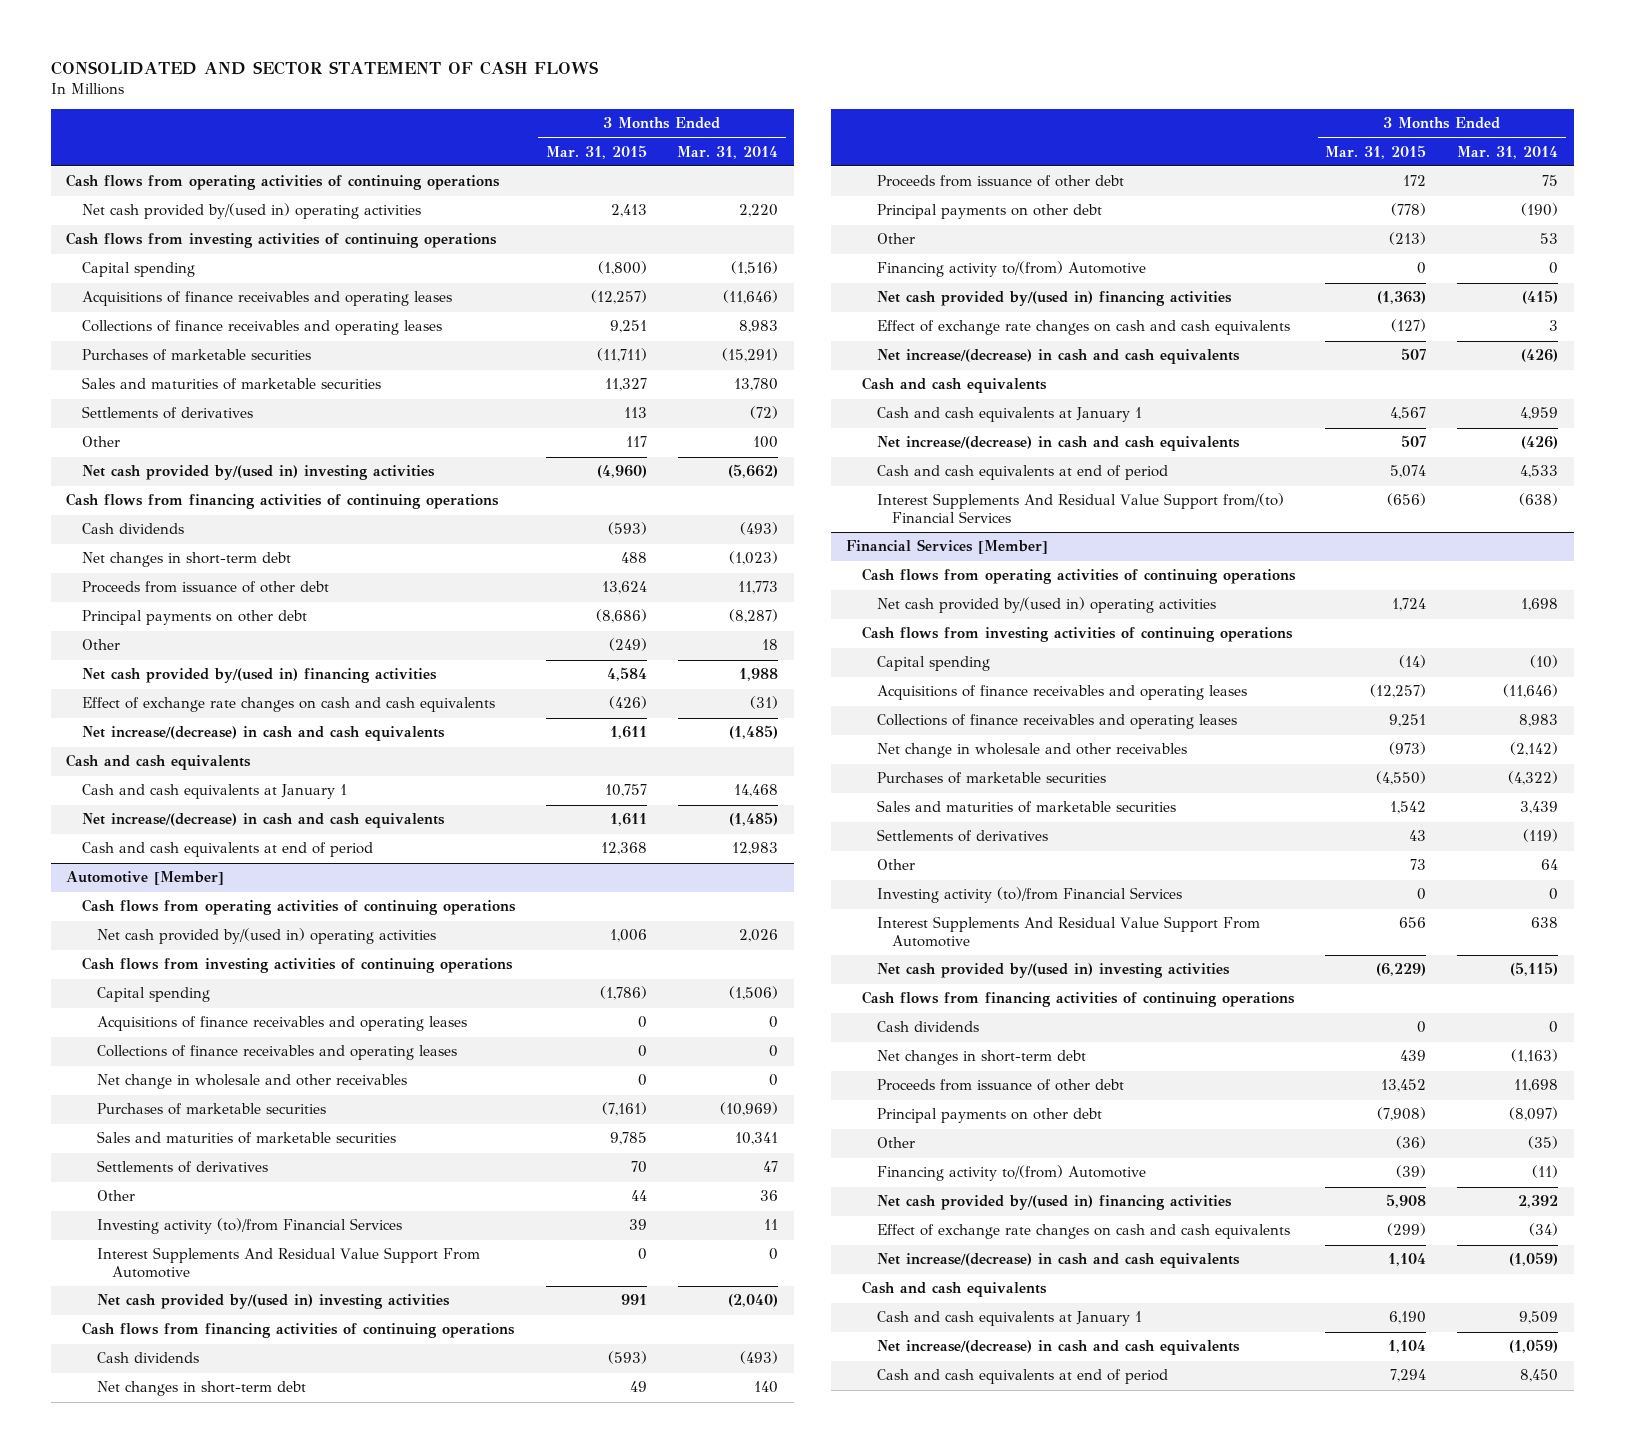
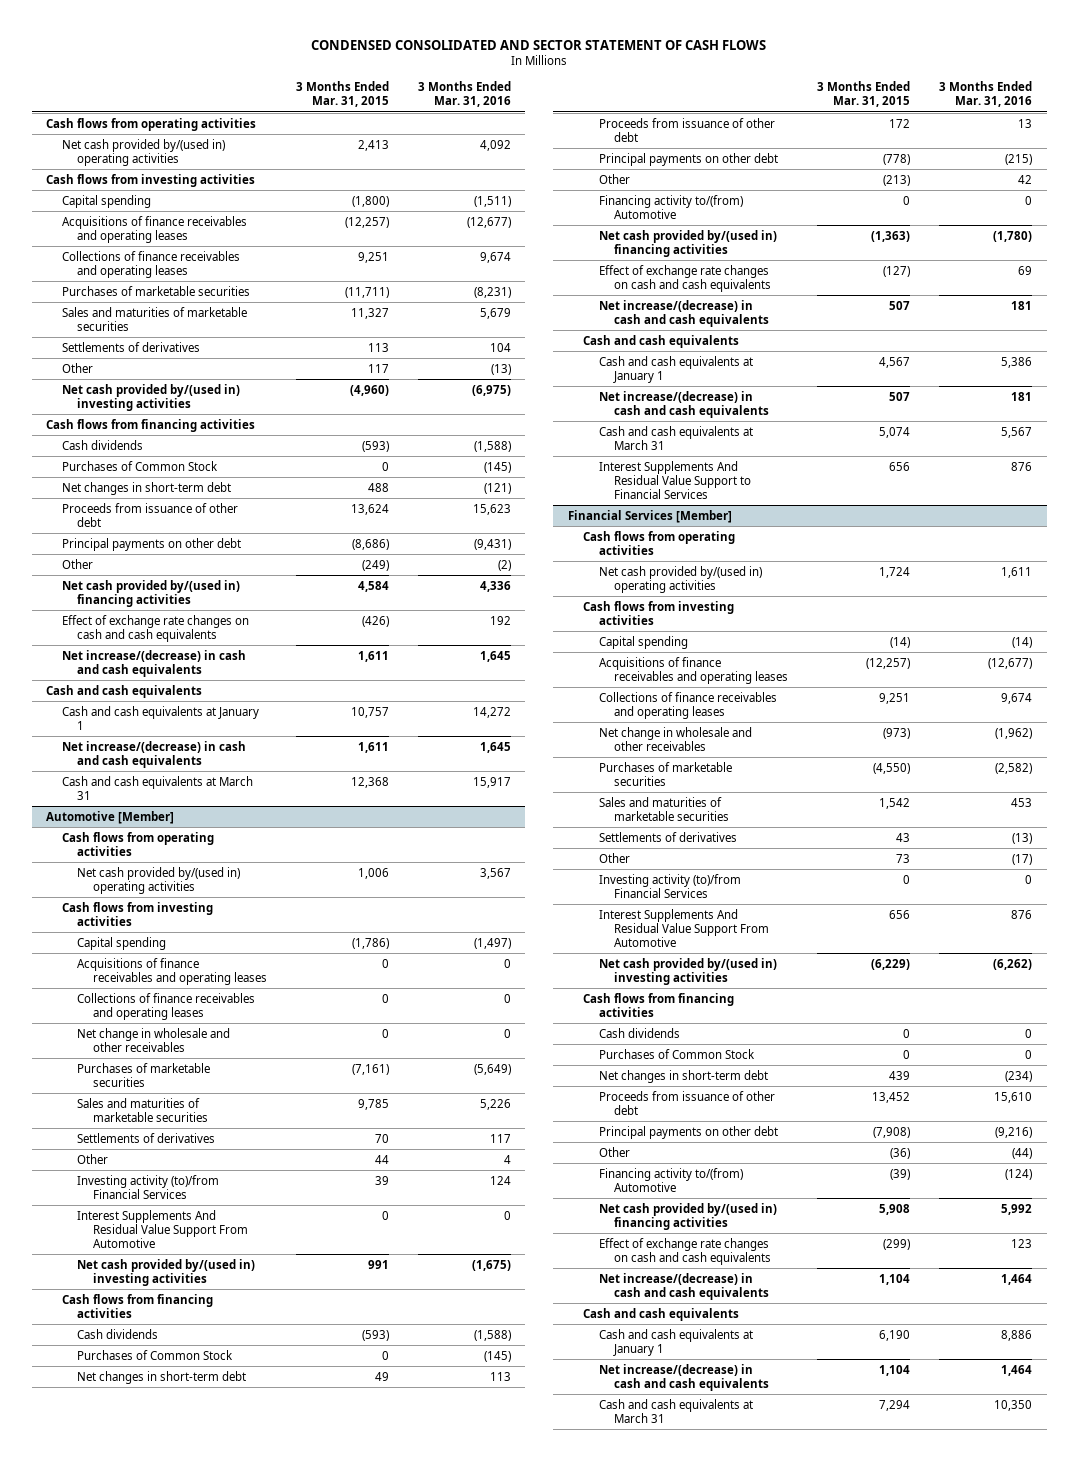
[50,60,598,75] CONSOLIDATED AND SECTOR STATEMENT OF CASH FLOWS -> [311,39,767,50] CONDENSED CONSOLIDATED AND SECTOR STATEMENT OF CASH FLOWS
[677,145,779,159] Mar. 31, 2014 -> none
none -> [417,81,511,108] 3 Months Ended Mar. 31, 2016
[66,174,501,191] Cash flows from operating activities of continuing operations -> [46,117,257,131] Cash flows from operating activities
[66,232,498,249] Cash flows from investing activities of continuing operations -> [46,173,256,187] Cash flows from investing activities
[66,493,500,510] Cash flows from financing activities of continuing operations -> [46,418,256,432] Cash flows from financing activities
none -> [61,460,218,471] Purchases of Common Stock
[81,842,373,858] Cash and cash equivalents at end of period -> [61,775,253,800] Cash and cash equivalents at March 31
[81,899,516,916] Cash flows from operating activities of continuing operations -> [61,831,214,856] Cash flows from operating activities
[81,957,513,974] Cash flows from investing activities of continuing operations -> [61,901,213,926] Cash flows from investing activities
[81,1322,515,1339] Cash flows from financing activities of continuing operations -> [61,1293,213,1318] Cash flows from financing activities
none -> [77,1349,234,1360] Purchases of Common Stock
[876,465,1168,481] Cash and cash equivalents at end of period -> [598,425,753,450] Cash and cash equivalents at March 31
[876,493,1284,523] Interest Supplements And Residual Value Support from/(to) Financial Services -> [598,460,752,499] Interest Supplements And Residual Value Support to Financial Services
[1387,493,1427,507] (656) -> [889,461,911,471] 656
[861,568,1296,585] Cash flows from operating activities of continuing operations -> [583,530,736,555] Cash flows from operating activities
[861,626,1293,643] Cash flows from investing activities of continuing operations -> [583,600,735,625] Cash flows from investing activities
[861,991,1295,1008] Cash flows from financing activities of continuing operations -> [583,992,735,1017] Cash flows from financing activities
none -> [598,1048,755,1059] Purchases of Common Stock
[876,1369,1168,1385] Cash and cash equivalents at end of period -> [598,1398,753,1423] Cash and cash equivalents at March 31

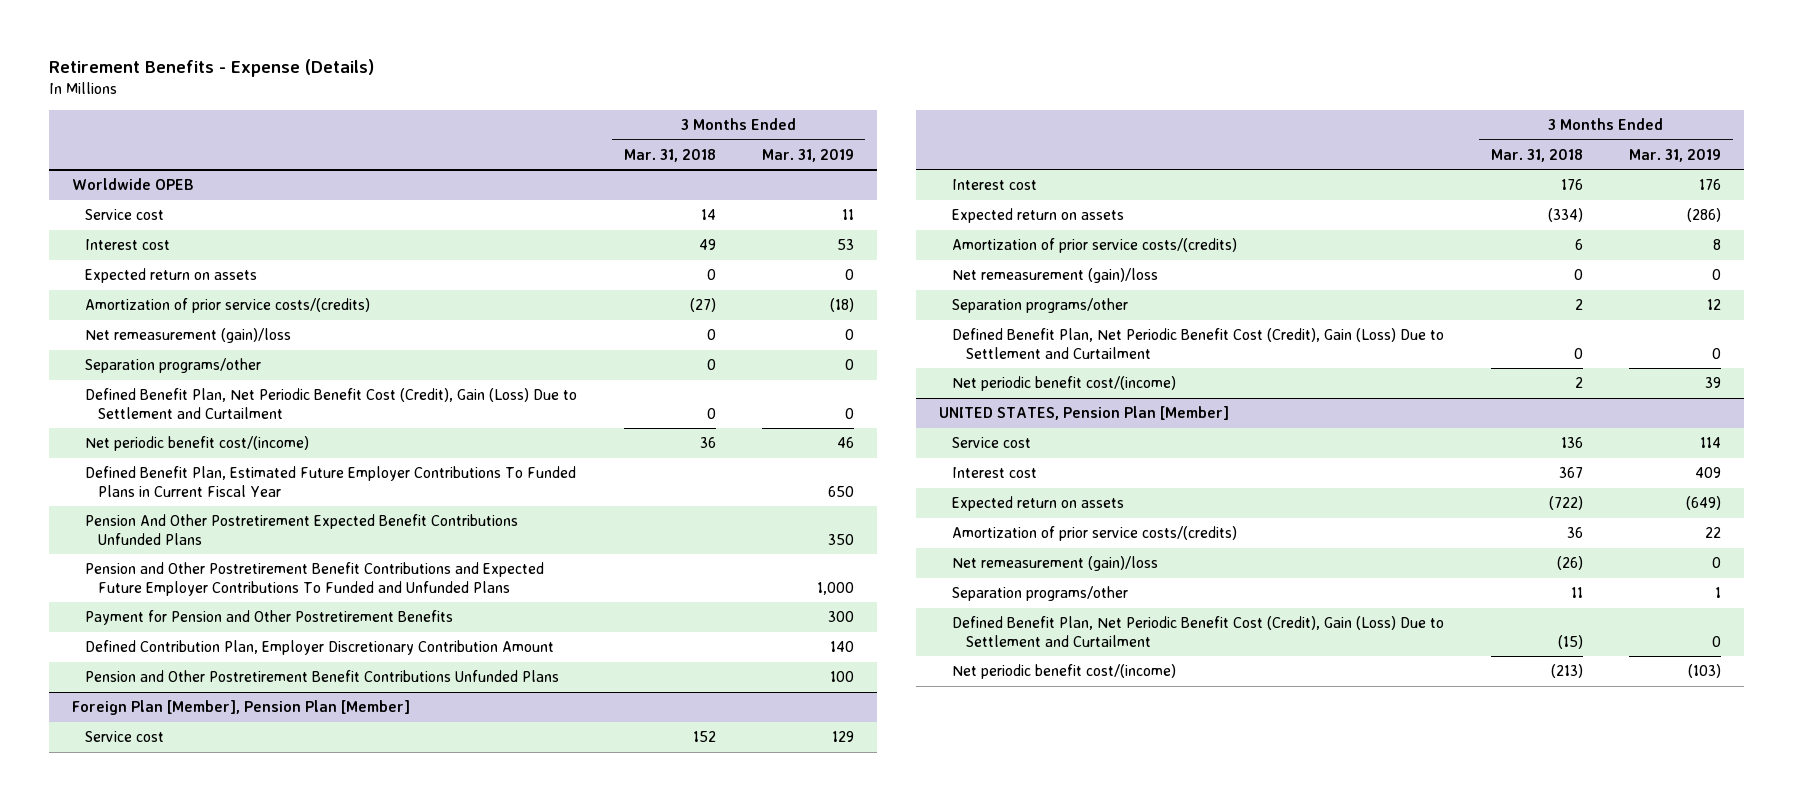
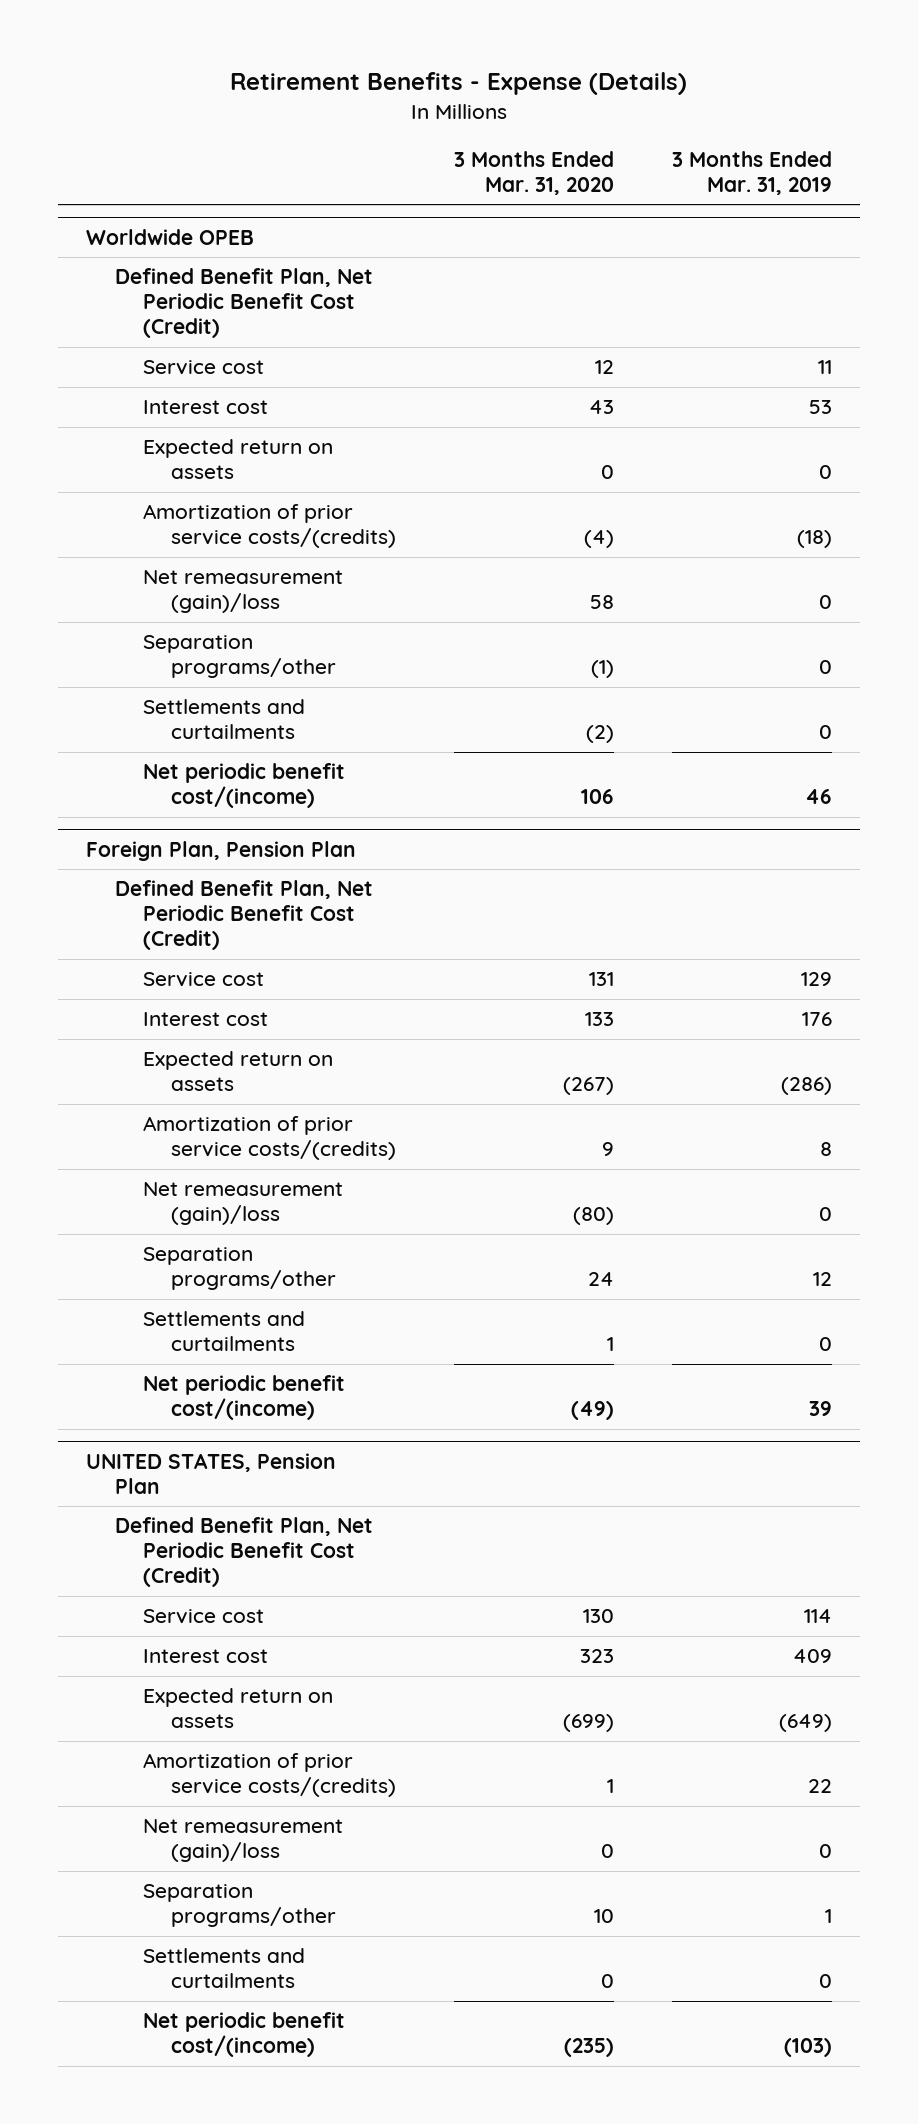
[623,148,716,162] Mar. 31, 2018 -> none
none -> [453,150,614,196] 3 Months Ended Mar. 31, 2020
none -> [114,268,373,339] Defined Benefit Plan, Net Periodic Benefit Cost (Credit)
[85,388,578,419] Defined Benefit Plan, Net Periodic Benefit Cost (Credit), Gain (Loss) Due to Settlement and Curtailment -> [142,699,305,740] Settlements and curtailments
[85,466,577,497] Defined Benefit Plan, Estimated Future Employer Contributions To Funded Plans in Current Fiscal Year -> none
[85,514,519,545] Pension And Other Postretirement Expected Benefit Contributions Unfunded Plans -> none
[85,562,545,596] Pension and Other Postretirement Benefit Contributions and Expected Future Employer Contributions To Funded and Unfunded Plans -> none
[85,610,454,626] Payment for Pension and Other Postretirement Benefits -> none
[85,640,555,656] Defined Contribution Plan, Employer Discretionary Contribution Amount -> none
[85,670,560,683] Pension and Other Postretirement Benefit Contributions Unfunded Plans -> none
[72,700,411,716] Foreign Plan [Member], Pension Plan [Member] -> [86,840,357,861] Foreign Plan, Pension Plan
none -> [114,880,373,951] Defined Benefit Plan, Net Periodic Benefit Cost (Credit)
[952,328,1445,359] Defined Benefit Plan, Net Periodic Benefit Cost (Credit), Gain (Loss) Due to Settlement and Curtailment -> [142,1311,305,1352] Settlements and curtailments
[939,406,1230,421] UNITED STATES, Pension Plan [Member] -> [86,1452,337,1494] UNITED STATES, Pension Plan
none -> [114,1517,373,1588] Defined Benefit Plan, Net Periodic Benefit Cost (Credit)
[952,616,1445,647] Defined Benefit Plan, Net Periodic Benefit Cost (Credit), Gain (Loss) Due to Settlement and Curtailment -> [142,1948,305,1989] Settlements and curtailments

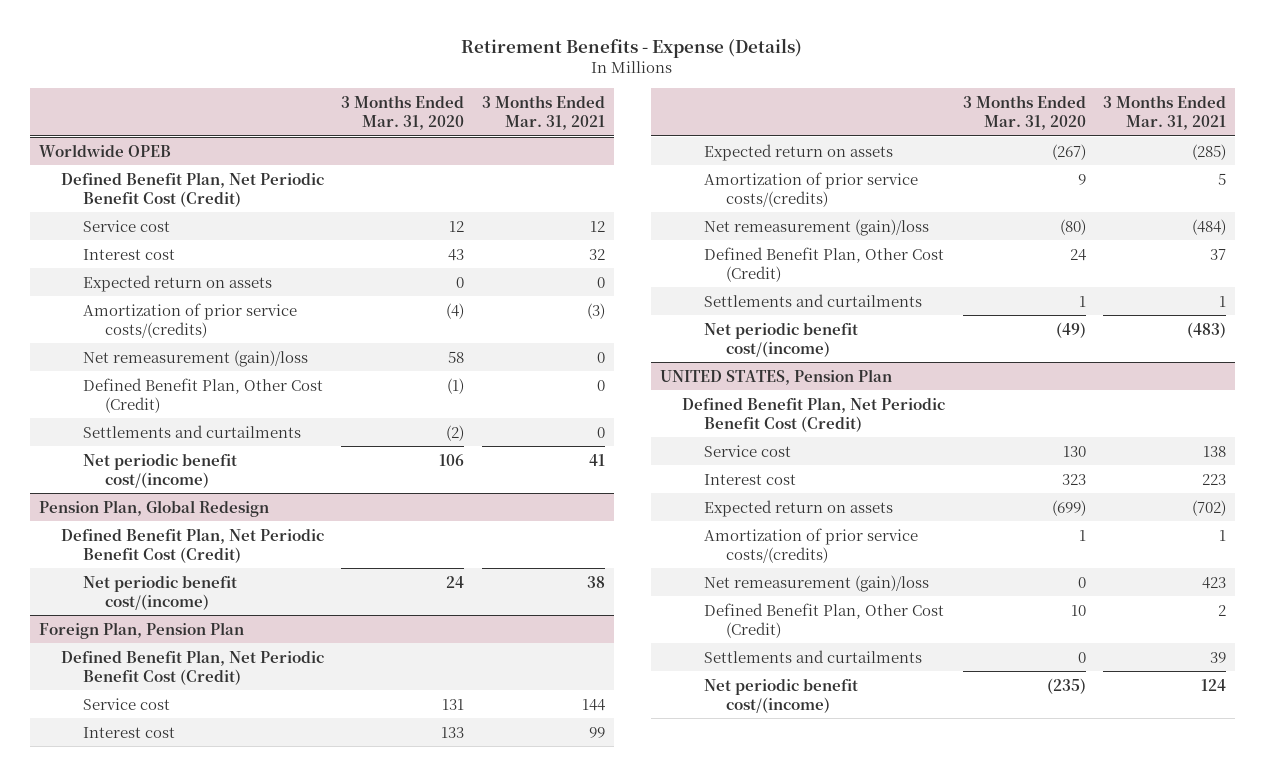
[671,150,832,196] 3 Months Ended Mar. 31, 2019 -> none
none -> [481,94,605,130] 3 Months Ended Mar. 31, 2021
[142,635,336,679] Separation programs/other -> none
none -> [82,377,323,413] Defined Benefit Plan, Other Cost (Credit)
none -> [38,499,269,517] Pension Plan, Global Redesign
none -> [60,527,324,563] Defined Benefit Plan, Net Periodic Benefit Cost (Credit)
none -> [82,575,237,610] Net periodic benefit cost/(income)
[142,1247,336,1291] Separation programs/other -> none
none -> [704,246,945,282] Defined Benefit Plan, Other Cost (Credit)
[142,1884,336,1928] Separation programs/other -> none
none -> [704,602,945,638] Defined Benefit Plan, Other Cost (Credit)

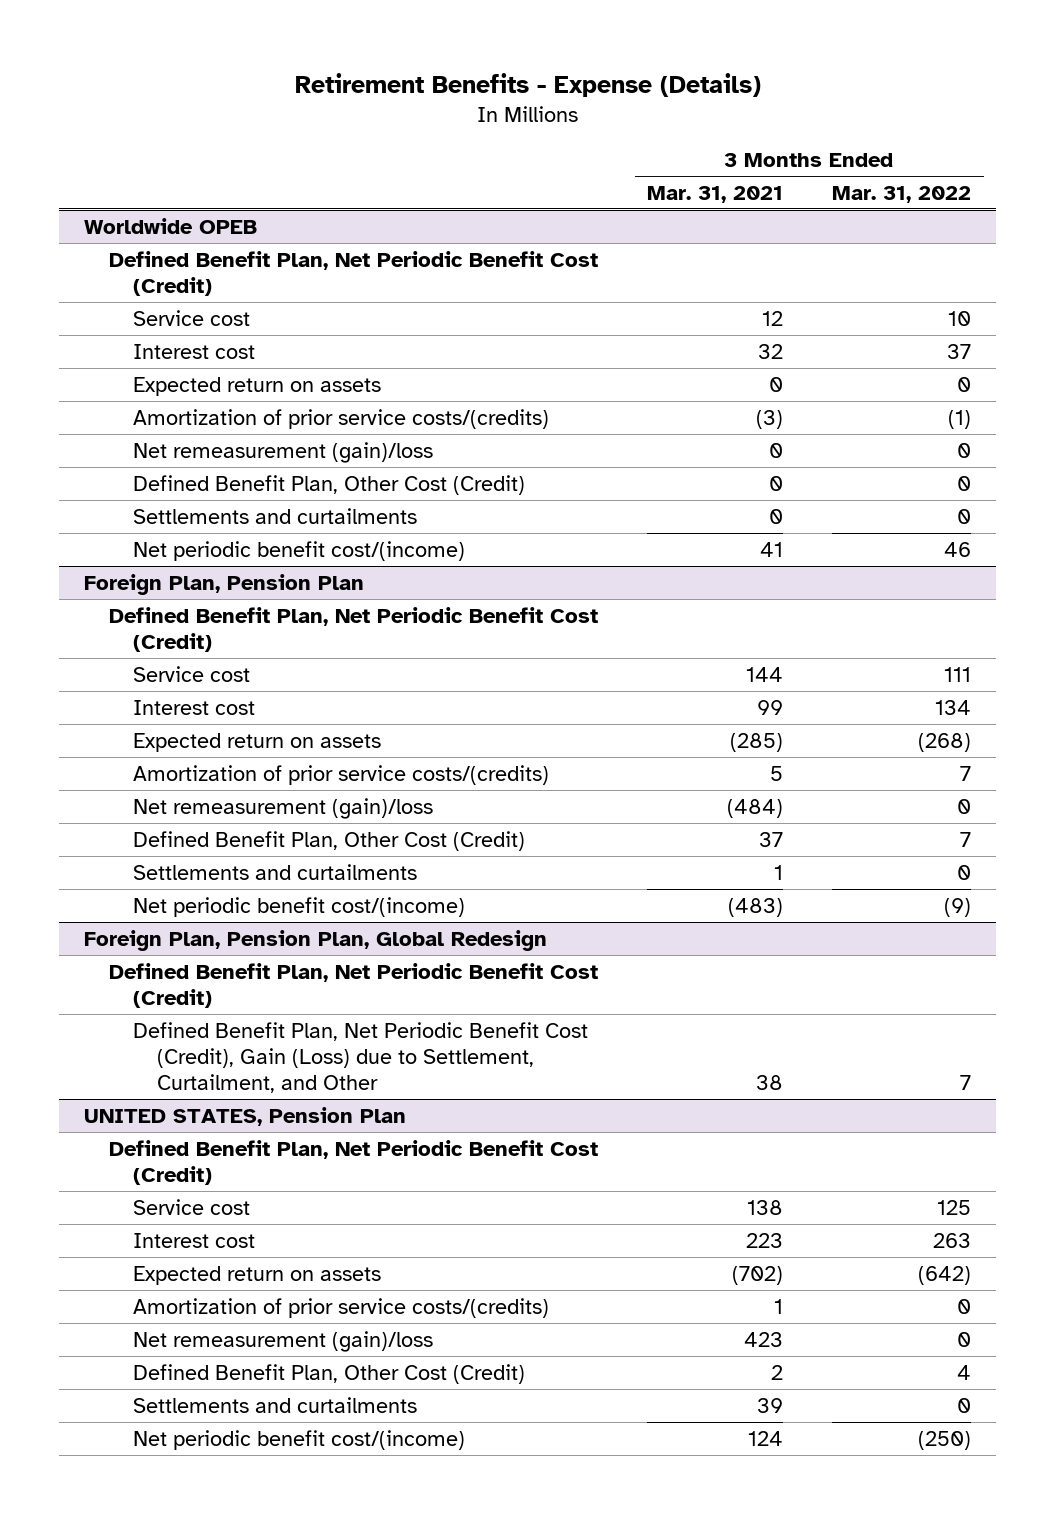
[341,94,465,130] 3 Months Ended Mar. 31, 2020 -> none
none -> [832,185,972,203] Mar. 31, 2022
[38,499,269,517] Pension Plan, Global Redesign -> none
[60,527,324,563] Defined Benefit Plan, Net Periodic Benefit Cost (Credit) -> none
[82,575,237,610] Net periodic benefit cost/(income) -> none
none -> [84,929,548,951] Foreign Plan, Pension Plan, Global Redesign
none -> [108,962,598,1008] Defined Benefit Plan, Net Periodic Benefit Cost (Credit)
none -> [132,1021,588,1093] Defined Benefit Plan, Net Periodic Benefit Cost (Credit), Gain (Loss) due to Settlement, Curtailment, and Other

